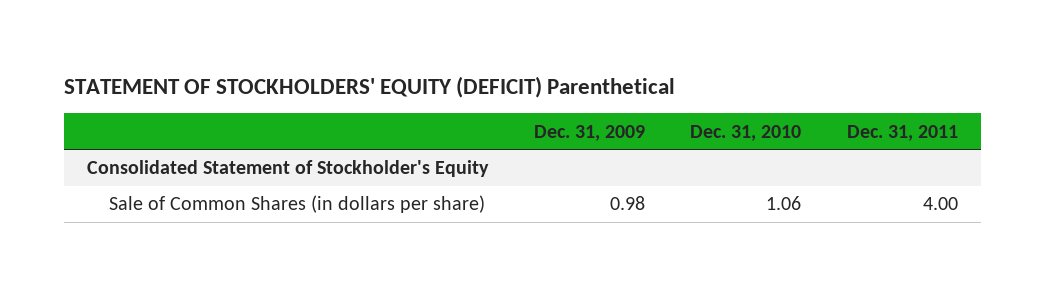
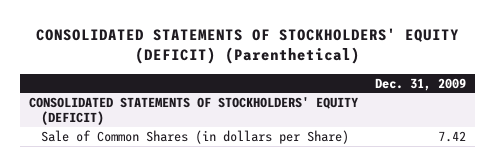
[63,75,675,98] STATEMENT OF STOCKHOLDERS' EQUITY (DEFICIT) Parenthetical -> [35,28,459,65] CONSOLIDATED STATEMENTS OF STOCKHOLDERS' EQUITY (DEFICIT) (Parenthetical)
[690,124,802,141] Dec. 31, 2010 -> none
[847,124,959,141] Dec. 31, 2011 -> none
[86,160,489,178] Consolidated Statement of Stockholder's Equity -> [28,96,358,126] CONSOLIDATED STATEMENTS OF STOCKHOLDERS' EQUITY (DEFICIT)
[109,195,486,214] Sale of Common Shares (in dollars per share) -> [41,129,350,144] Sale of Common Shares (in dollars per Share)
[609,196,645,211] 0.98 -> [438,130,467,142] 7.42

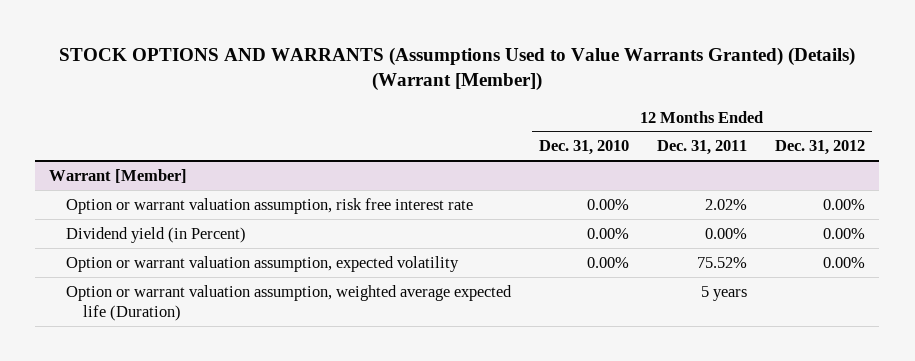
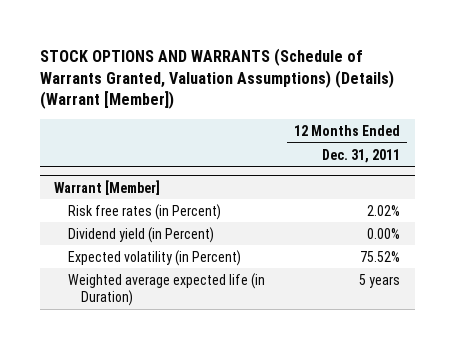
[59,46,856,92] STOCK OPTIONS AND WARRANTS (Assumptions Used to Value Warrants Granted) (Details) (Warrant [Member]) -> [39,47,394,110] STOCK OPTIONS AND WARRANTS (Schedule of Warrants Granted, Valuation Assumptions) (Details) (Warrant [Member])
[539,140,630,156] Dec. 31, 2010 -> none
[775,140,866,156] Dec. 31, 2012 -> none
[66,197,474,214] Option or warrant valuation assumption, risk free interest rate -> [67,203,221,220] Risk free rates (in Percent)
[66,255,460,272] Option or warrant valuation assumption, expected volatility -> [67,249,241,266] Expected volatility (in Percent)
[66,284,513,321] Option or warrant valuation assumption, weighted average expected life (Duration) -> [67,272,265,307] Weighted average expected life (in Duration)

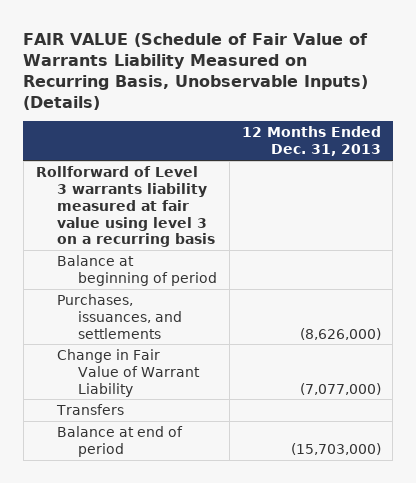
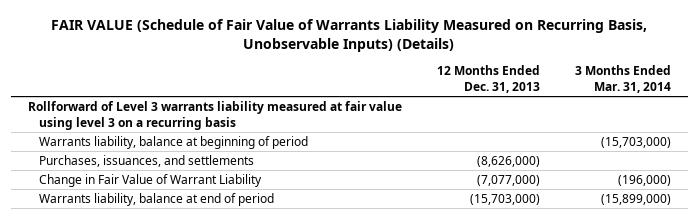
none -> [574,65,671,93] 3 Months Ended Mar. 31, 2014
[56,254,218,286] Balance at beginning of period -> [39,136,309,150] Warrants liability, balance at beginning of period
[55,403,124,415] Transfers -> none
[56,425,183,457] Balance at end of period -> [39,193,275,207] Warrants liability, balance at end of period

